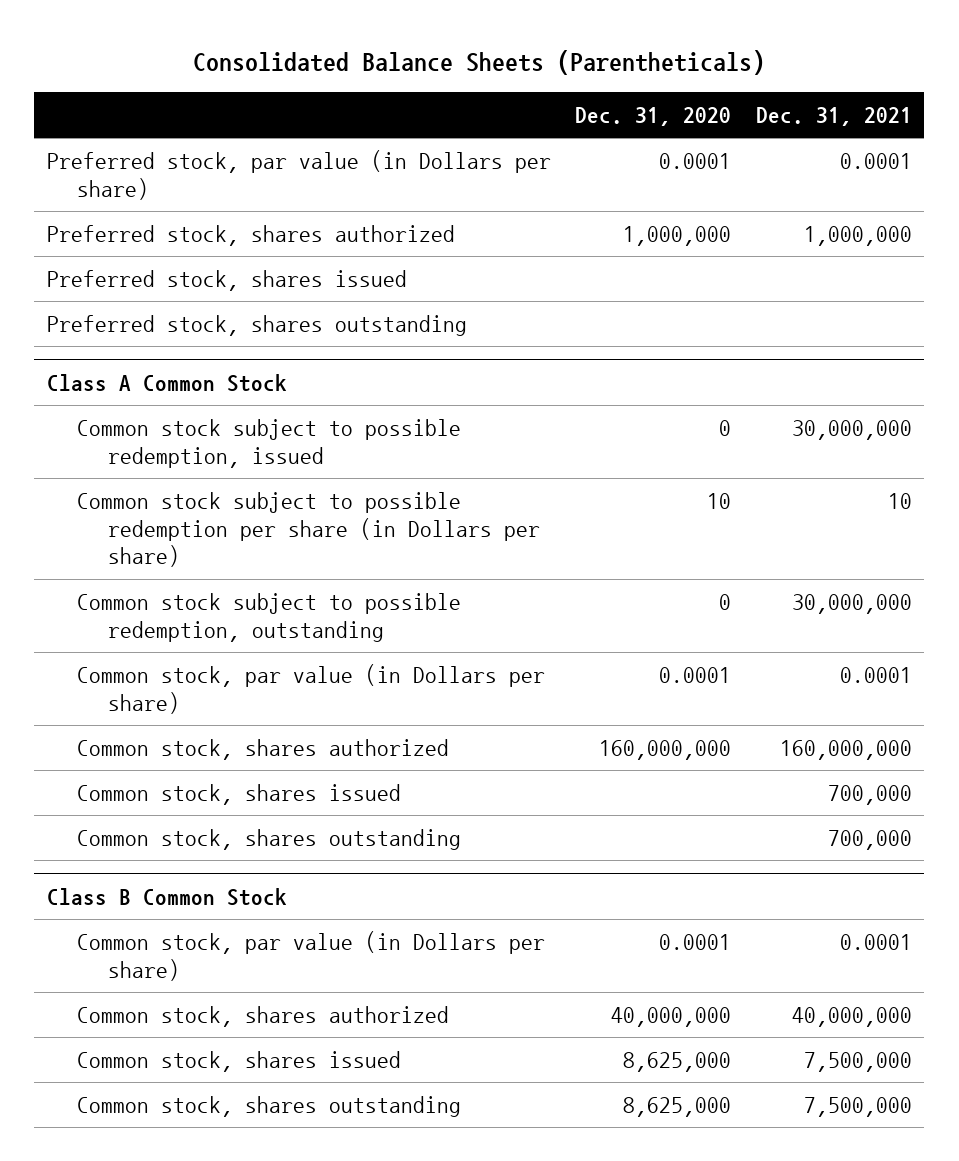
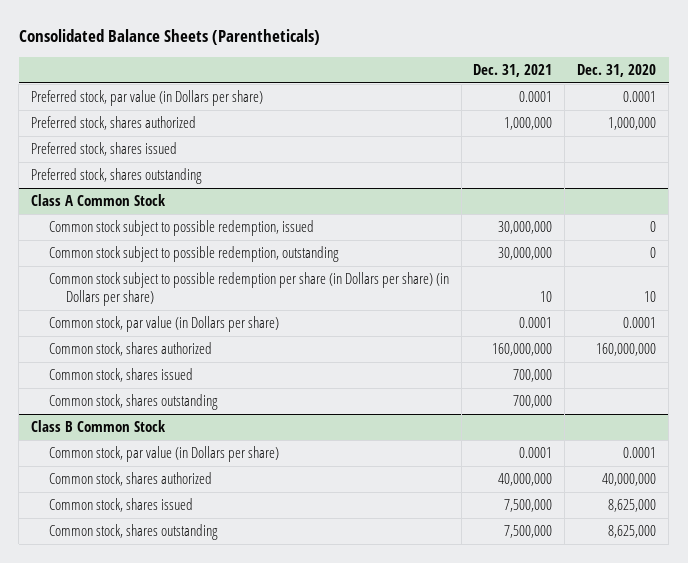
[77,491,540,568] Common stock subject to possible redemption per share (in Dollars per share) -> none
none -> [48,272,449,307] Common stock subject to possible redemption per share (in Dollars per share) (in Dollars per share)

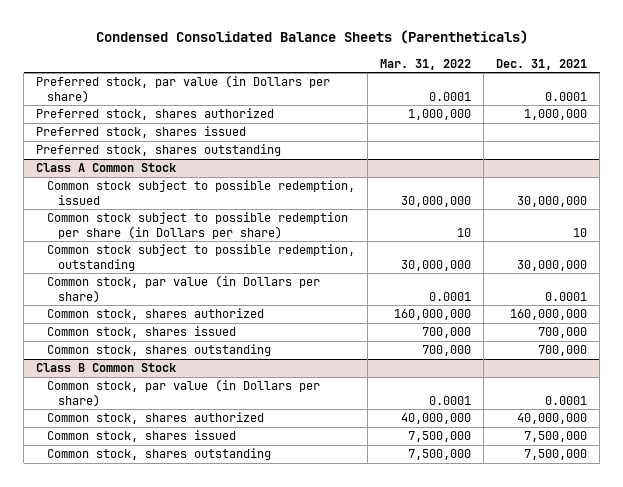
[18,29,320,46] Consolidated Balance Sheets (Parentheticals) -> [95,30,528,45] Condensed Consolidated Balance Sheets (Parentheticals)
[577,64,657,78] Dec. 31, 2020 -> none
none -> [380,58,472,70] Mar. 31, 2022
none -> [47,212,349,239] Common stock subject to possible redemption per share (in Dollars per share)
[48,272,449,307] Common stock subject to possible redemption per share (in Dollars per share) (in Dollars per share) -> none

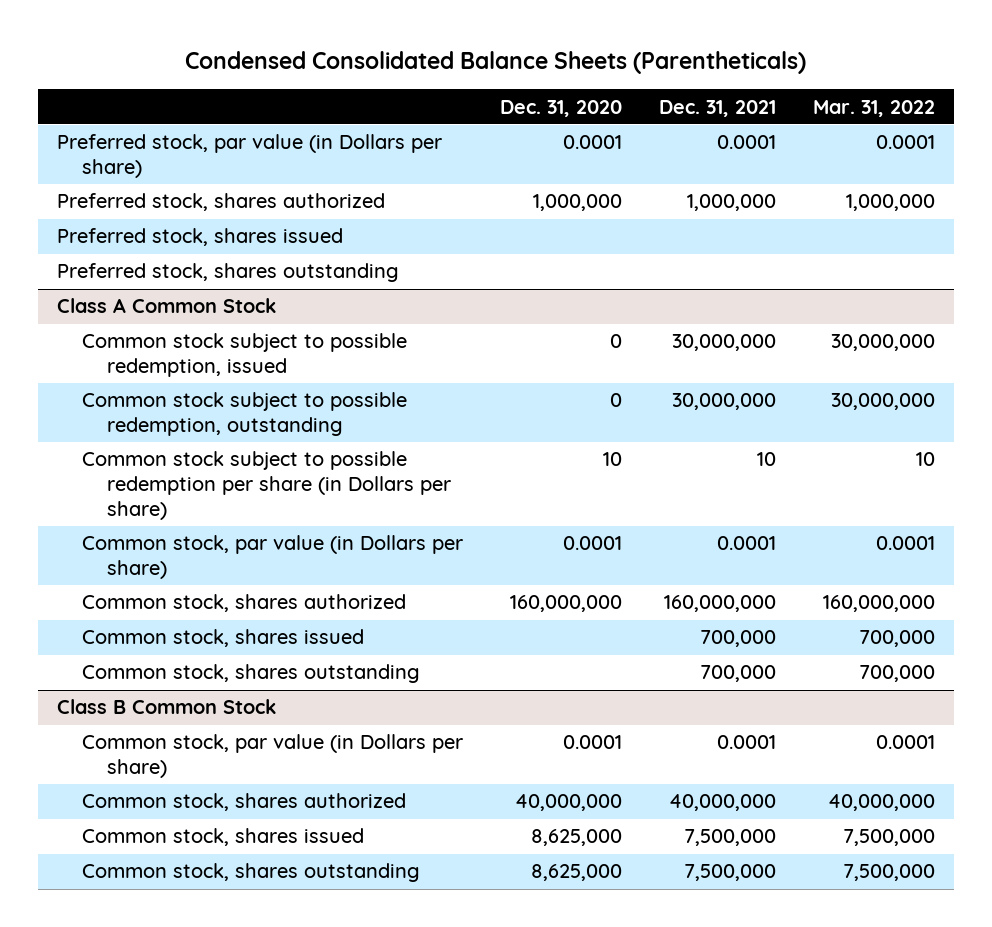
none -> [499,99,622,117] Dec. 31, 2020
[47,212,349,239] Common stock subject to possible redemption per share (in Dollars per share) -> [81,451,452,520] Common stock subject to possible redemption per share (in Dollars per share)

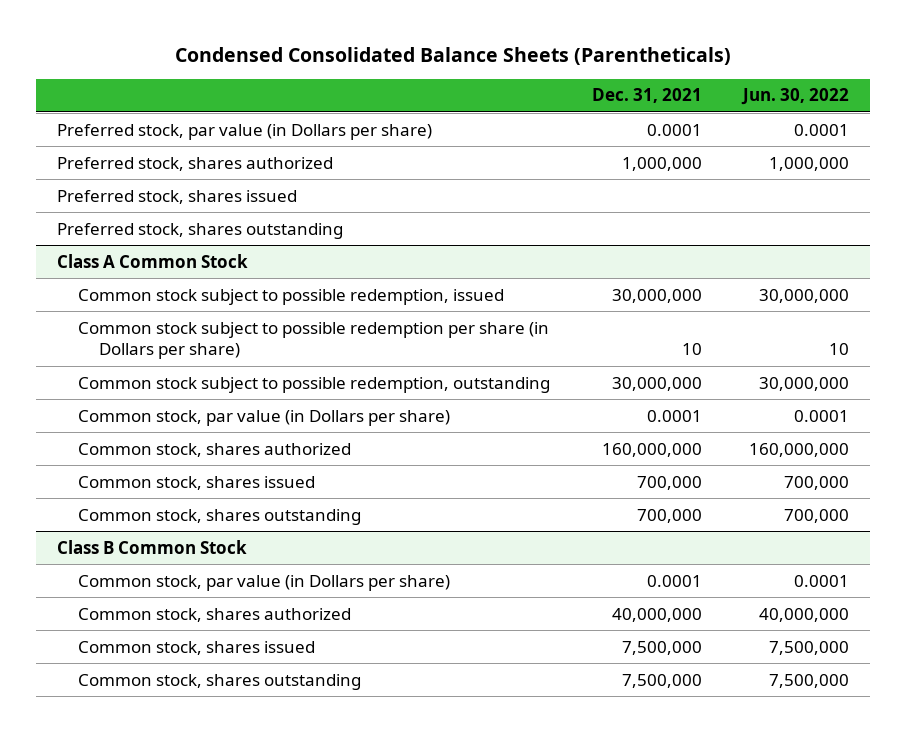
[499,99,622,117] Dec. 31, 2020 -> none
[813,99,936,117] Mar. 31, 2022 -> none
none -> [741,88,850,106] Jun. 30, 2022
[81,392,407,437] Common stock subject to possible redemption, outstanding -> [77,376,550,393] Common stock subject to possible redemption, outstanding

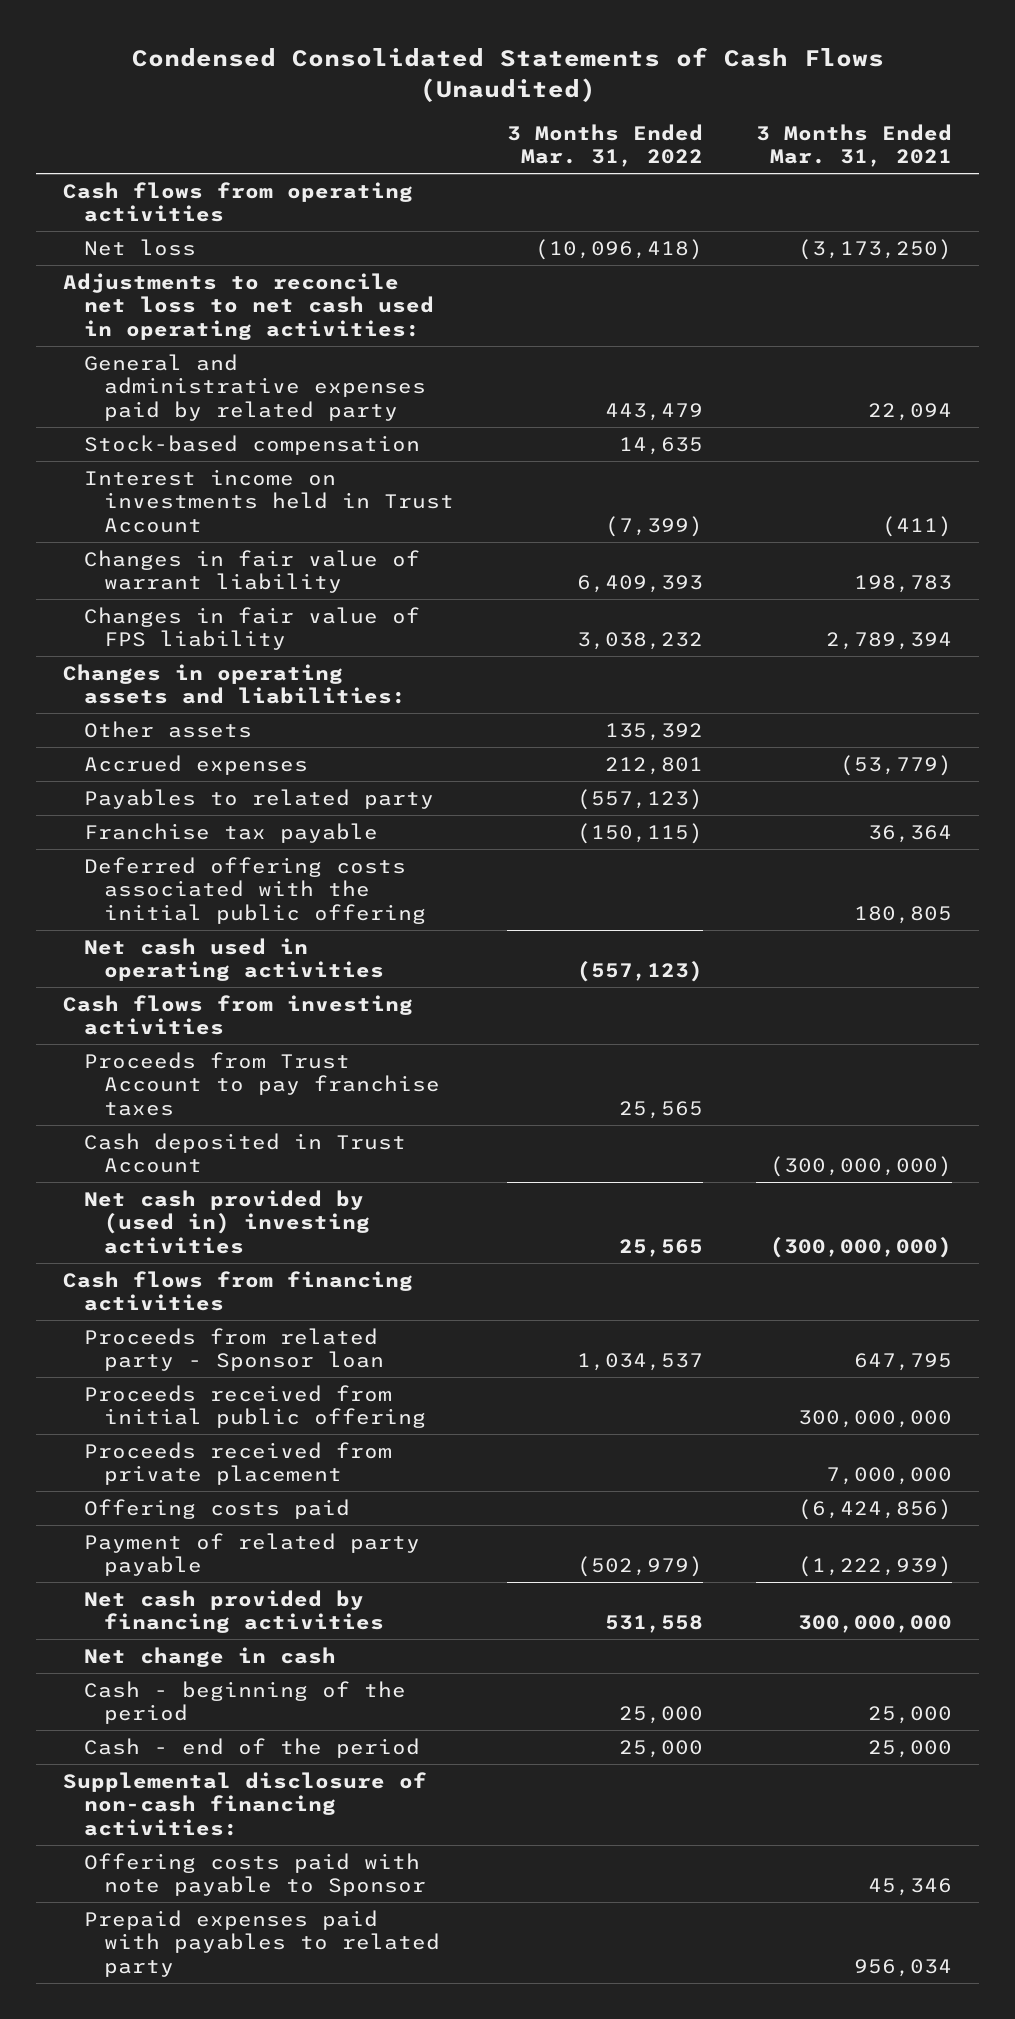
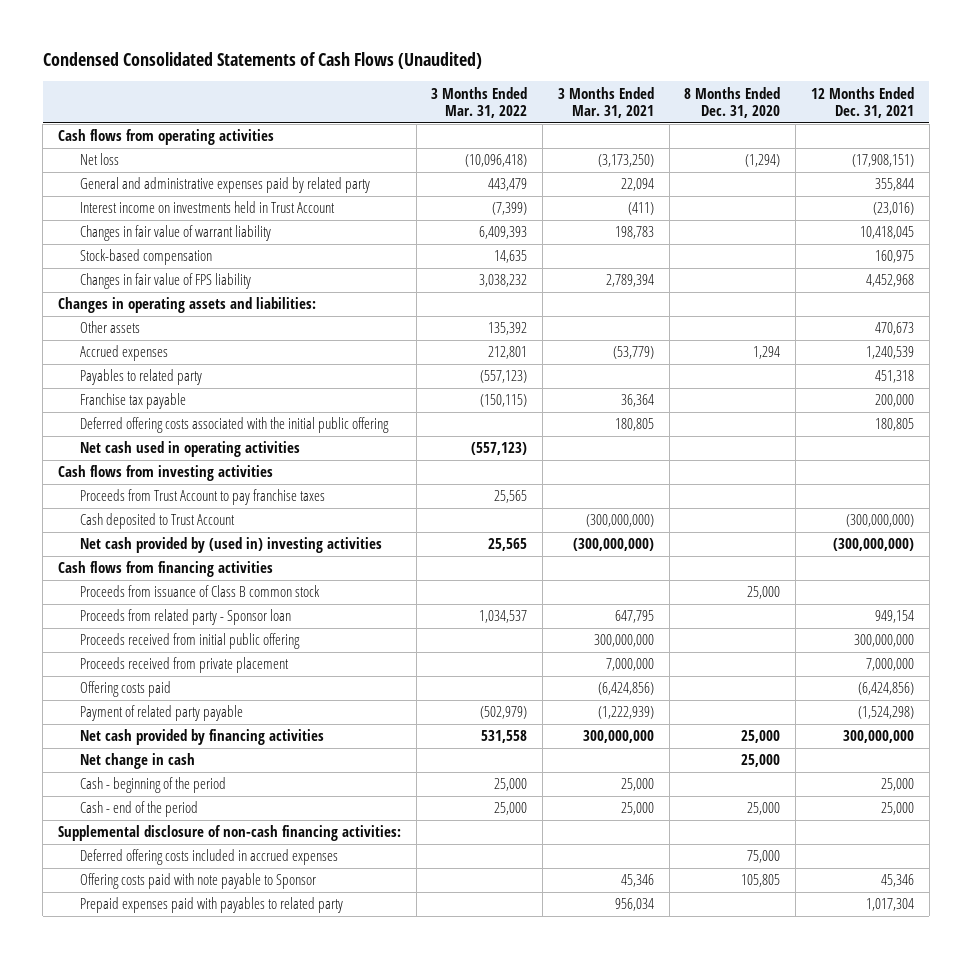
none -> [684,86,781,118] 8 Months Ended Dec. 31, 2020
none -> [810,86,914,118] 12 Months Ended Dec. 31, 2021
[62,272,434,340] Adjustments to reconcile net loss to net cash used in operating activities: -> none
[83,434,420,455] Stock-based compensation -> [79,249,212,266] Stock-based compensation
[83,1132,406,1174] Cash deposited in Trust Account -> [79,513,235,530] Cash deposited to Trust Account
none -> [79,585,320,598] Proceeds from issuance of Class B common stock
none -> [79,849,338,866] Deferred offering costs included in accrued expenses

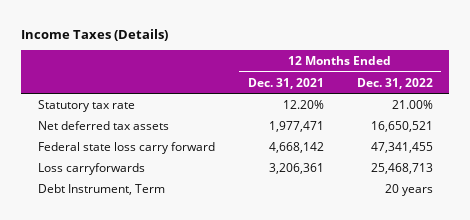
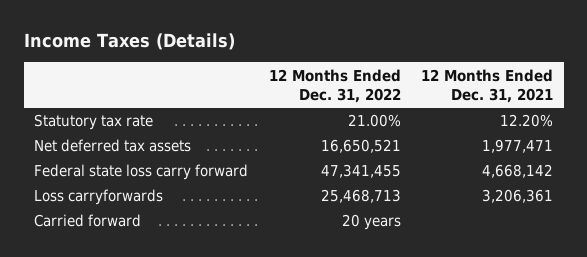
[37,183,165,195] Debt Instrument, Term -> [33,214,141,228] Carried forward

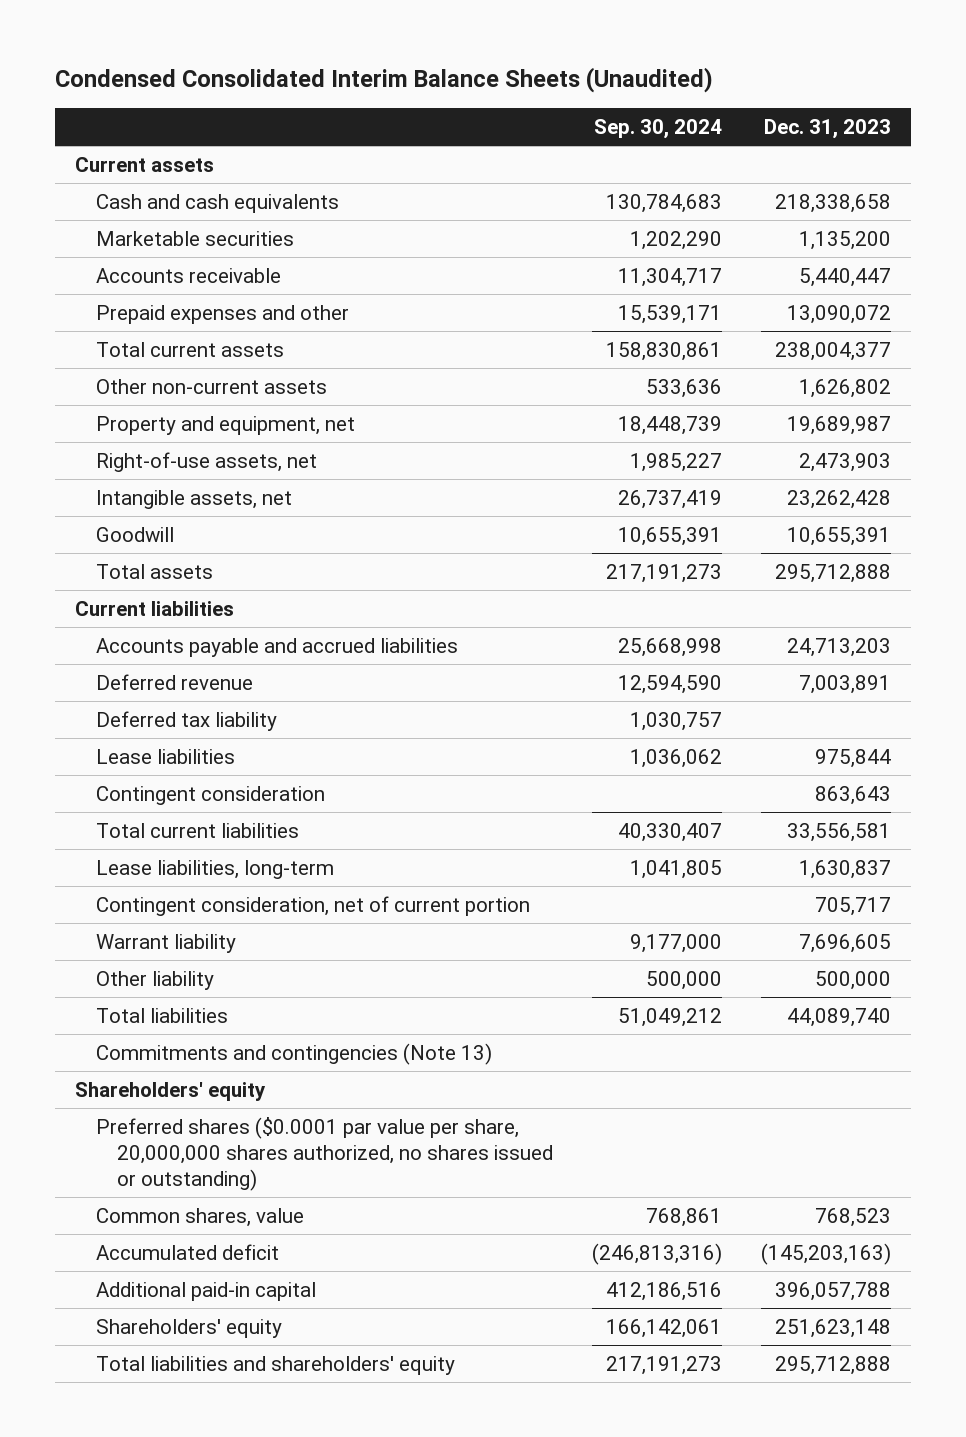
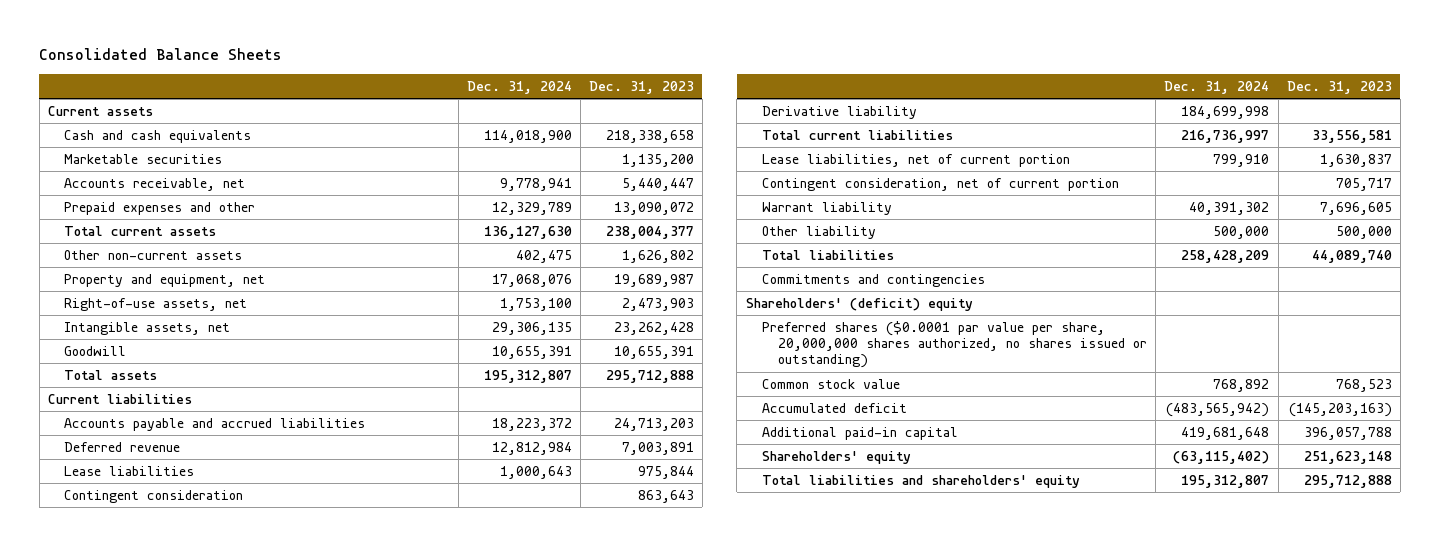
[55,67,714,94] Condensed Consolidated Interim Balance Sheets (Unaudited) -> [39,48,283,61] Consolidated Balance Sheets
[593,118,722,139] Sep. 30, 2024 -> none
none -> [466,80,572,94] Dec. 31, 2024
[95,267,281,283] Accounts receivable -> [64,177,246,191] Accounts receivable, net
[95,710,277,731] Deferred tax liability -> none
none -> [761,105,917,119] Derivative liability
[95,859,334,879] Lease liabilities, long-term -> [761,153,1070,167] Lease liabilities, net of current portion
[95,1042,492,1065] Commitments and contingencies (Note 13) -> [761,273,985,287] Commitments and contingencies
[75,1081,267,1101] Shareholders' equity -> [745,297,973,311] Shareholders' (deficit) equity
[95,1207,304,1227] Common shares, value -> [761,378,900,389] Common stock value

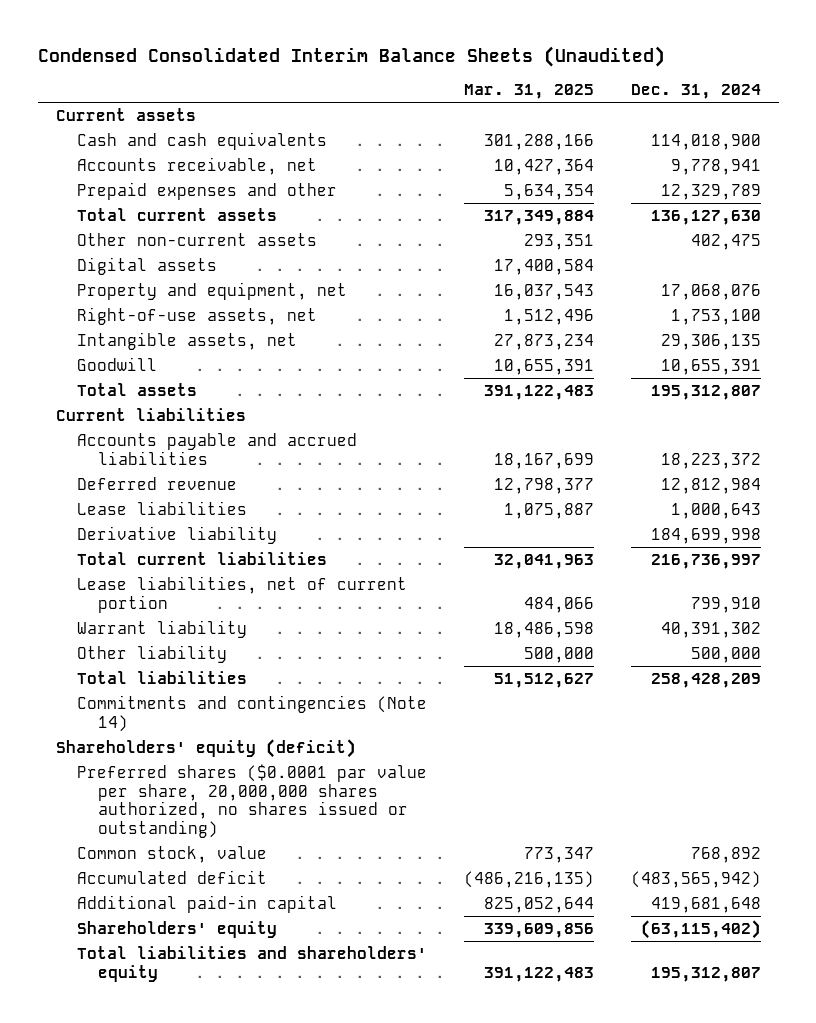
[39,48,283,61] Consolidated Balance Sheets -> [37,45,665,67] Condensed Consolidated Interim Balance Sheets (Unaudited)
[588,80,694,94] Dec. 31, 2023 -> none
none -> [463,84,594,100] Mar. 31, 2025
[64,153,223,164] Marketable securities -> none
none -> [77,257,218,276] Digital assets
[64,489,244,503] Contingent consideration -> none
[761,177,1119,191] Contingent consideration, net of current portion -> none
[761,273,985,287] Commitments and contingencies -> [77,695,428,732] Commitments and contingencies (Note 14)
[745,297,973,311] Shareholders' (deficit) equity -> [55,739,356,759] Shareholders' equity (deficit)
[761,378,900,389] Common stock value -> [77,846,268,864] Common stock, value

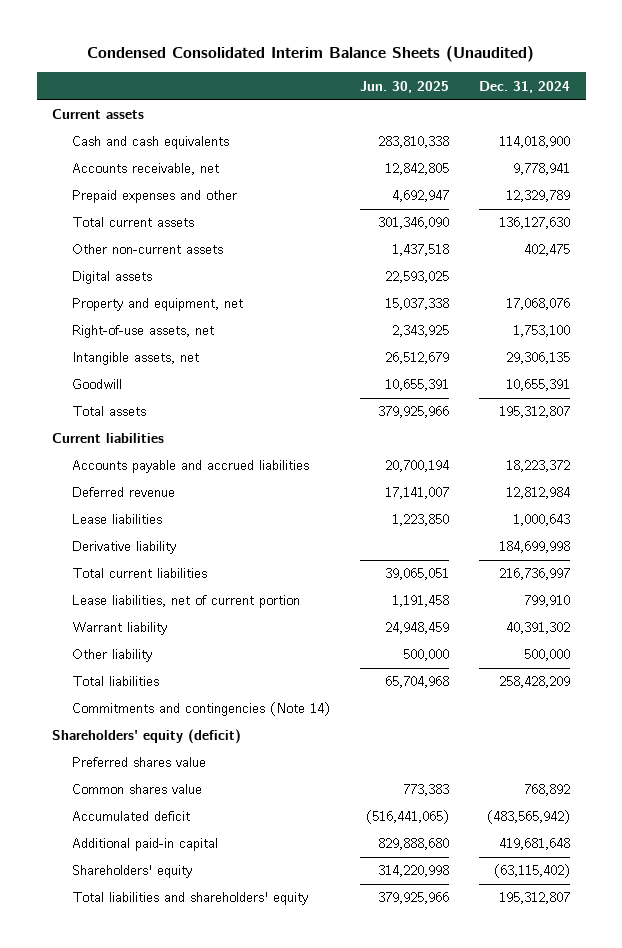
[463,84,594,100] Mar. 31, 2025 -> none
none -> [360,80,450,93] Jun. 30, 2025
[77,764,428,838] Preferred shares ($0.0001 par value per share, 20,000,000 shares authorized, no shares issued or outstanding) -> [71,757,206,768] Preferred shares value
[77,846,268,864] Common stock, value -> [71,784,202,795] Common shares value

